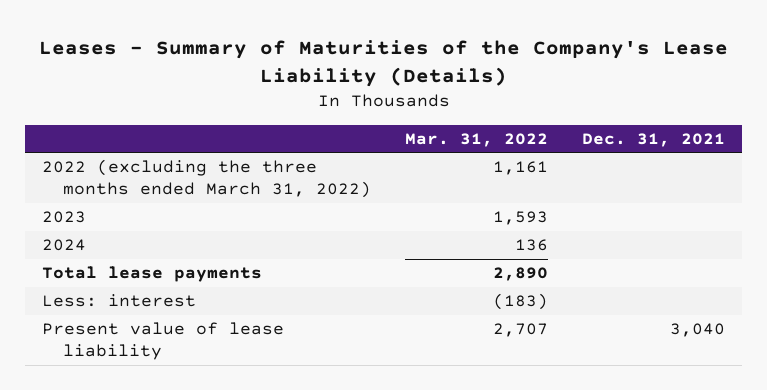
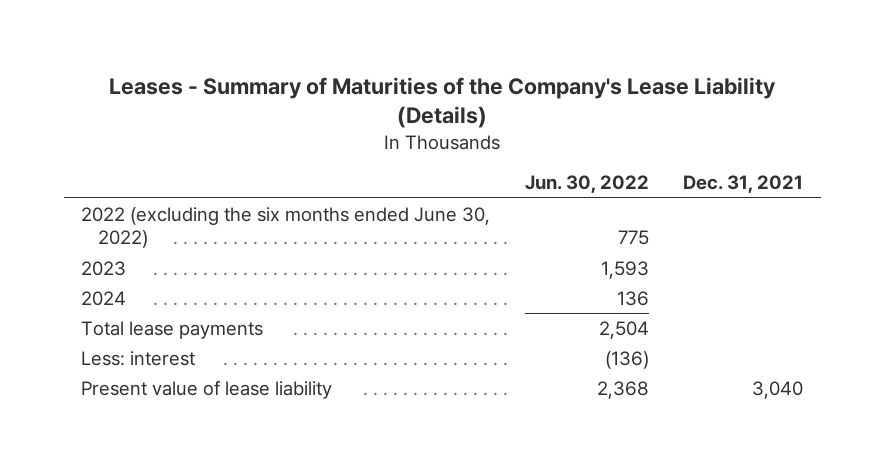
[405,132,549,147] Mar. 31, 2022 -> none
none -> [524,175,649,194] Jun. 30, 2022
[42,159,372,199] 2022 (excluding the three months ended March 31, 2022) -> [81,206,491,249] 2022 (excluding the six months ended June 30, 2022)

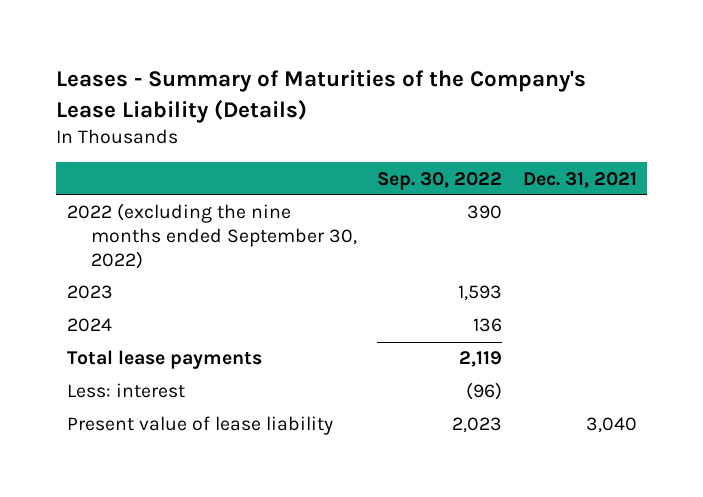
[524,175,649,194] Jun. 30, 2022 -> none
none -> [377,171,503,190] Sep. 30, 2022
[81,206,491,249] 2022 (excluding the six months ended June 30, 2022) -> [66,203,357,270] 2022 (excluding the nine months ended September 30, 2022)

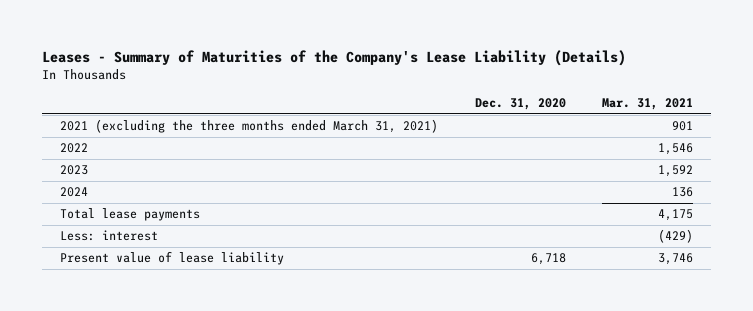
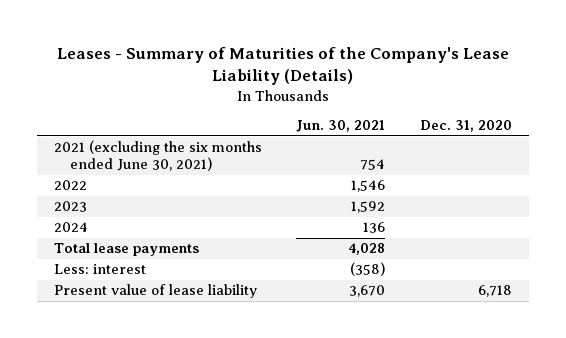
[601,98,693,111] Mar. 31, 2021 -> none
none -> [296,120,386,133] Jun. 30, 2021
[60,119,439,134] 2021 (excluding the three months ended March 31, 2021) -> [54,140,263,172] 2021 (excluding the six months ended June 30, 2021)

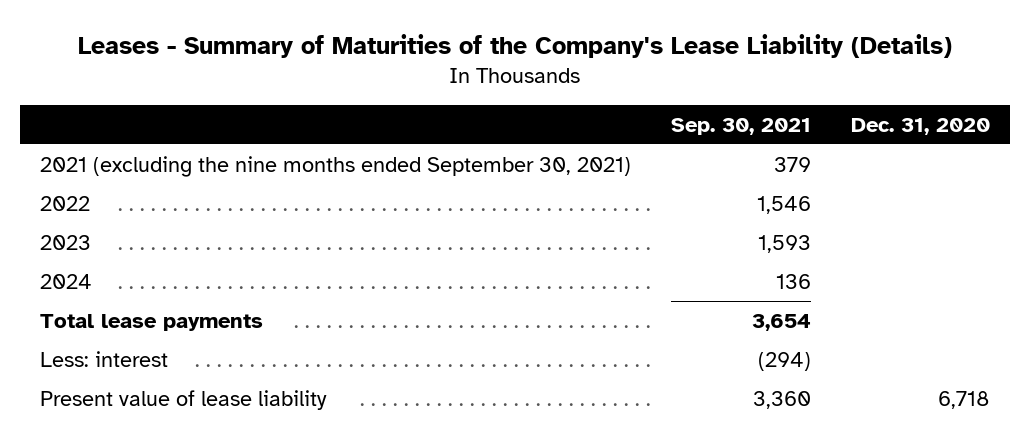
[296,120,386,133] Jun. 30, 2021 -> none
none -> [671,117,812,135] Sep. 30, 2021
[54,140,263,172] 2021 (excluding the six months ended June 30, 2021) -> [39,155,631,177] 2021 (excluding the nine months ended September 30, 2021)

